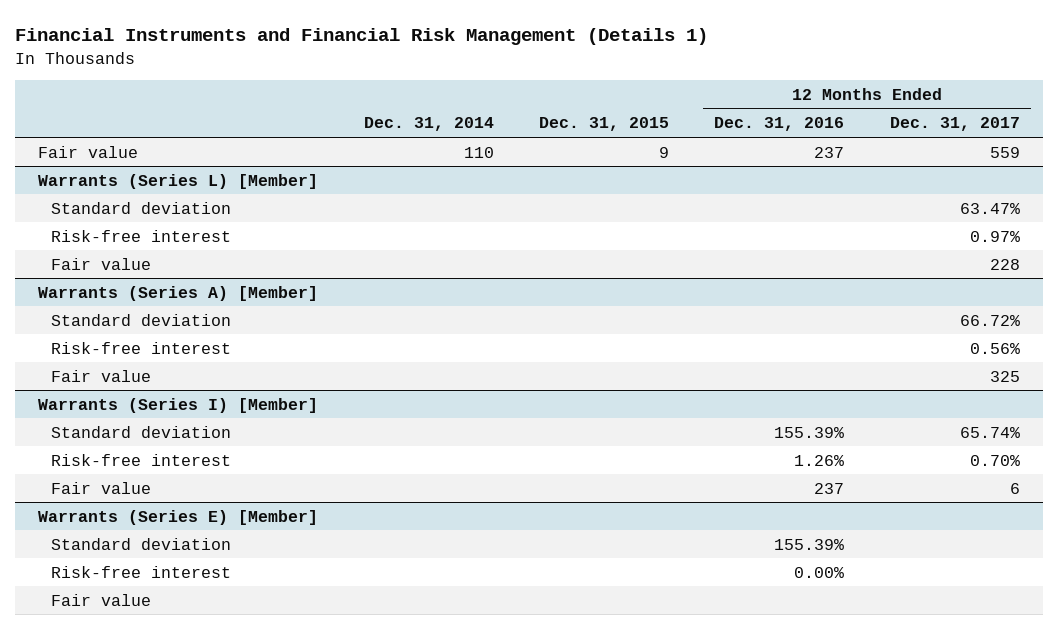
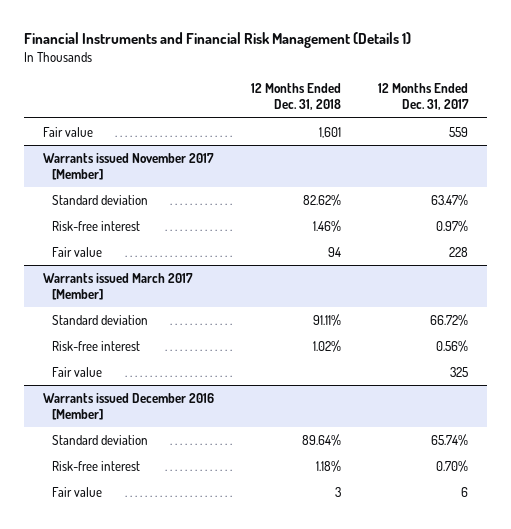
[363,117,494,132] Dec. 31, 2014 -> none
[539,117,670,132] Dec. 31, 2015 -> none
[714,117,845,132] Dec. 31, 2016 -> none
none -> [250,83,341,111] 12 Months Ended Dec. 31, 2018
[38,173,319,189] Warrants (Series L) [Member] -> [42,152,214,181] Warrants issued November 2017 [Member]
[38,285,319,301] Warrants (Series A) [Member] -> [42,272,193,301] Warrants issued March 2017 [Member]
[38,397,319,413] Warrants (Series I) [Member] -> [42,392,214,421] Warrants issued December 2016 [Member]
[38,509,319,525] Warrants (Series E) [Member] -> none
[51,537,232,550] Standard deviation -> none
[51,565,232,578] Risk-free interest -> none
[51,593,152,606] Fair value -> none

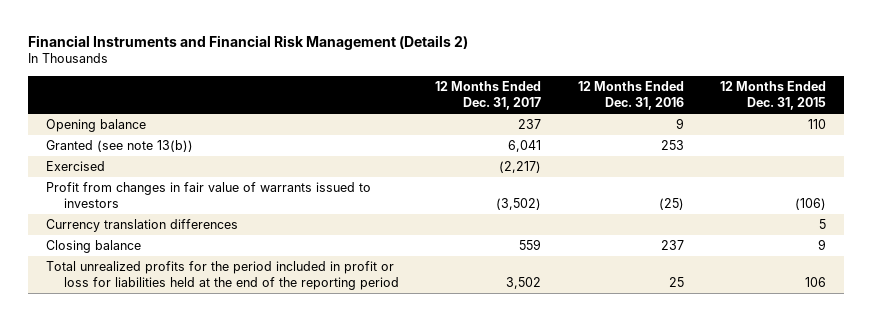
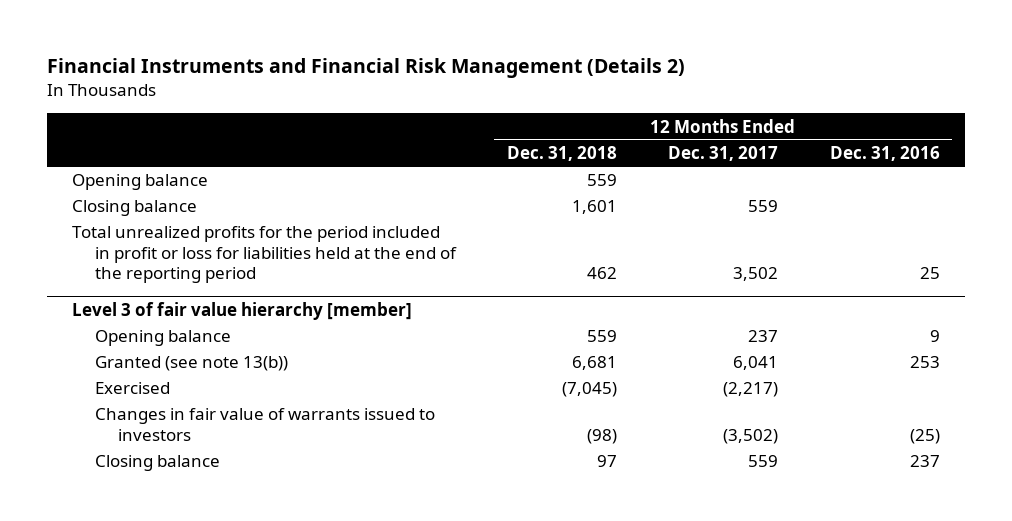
[719,80,826,110] 12 Months Ended Dec. 31, 2015 -> none
none -> [507,146,618,162] Dec. 31, 2018
none -> [72,174,209,191] Opening balance
none -> [72,200,198,217] Closing balance
[45,261,400,291] Total unrealized profits for the period included in profit or loss for liabilities held at the end of the reporting period -> [72,226,458,283] Total unrealized profits for the period included in profit or loss for liabilities held at the end of the reporting period
none -> [72,301,413,320] Level 3 of fair value hierarchy [member]
[45,219,238,233] Currency translation differences -> none
[45,182,371,209] Profit from changes in fair value of warrants issued to investors -> [95,408,436,441] Changes in fair value of warrants issued to investors

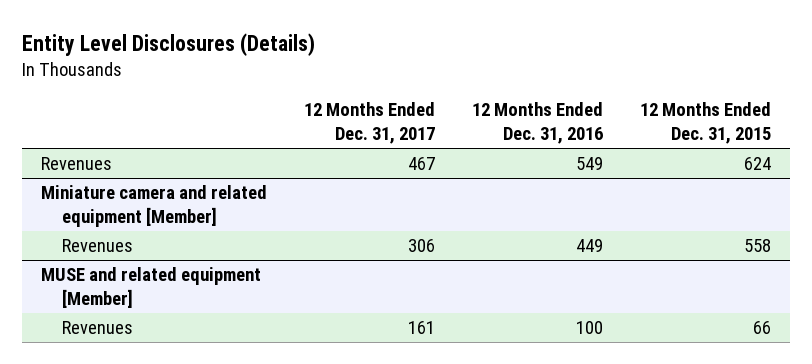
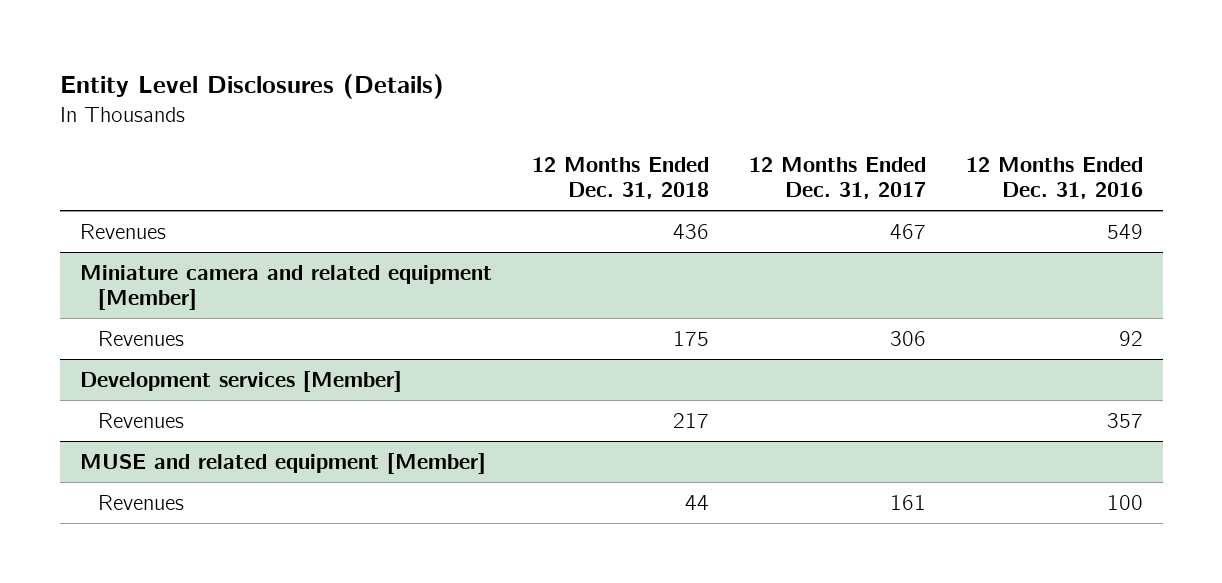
[640,102,772,145] 12 Months Ended Dec. 31, 2015 -> none
none -> [531,156,709,200] 12 Months Ended Dec. 31, 2018
[576,239,604,253] 449 -> [1118,330,1143,346] 92
none -> [79,370,402,392] Development services [Member]
none -> [97,412,184,428] Revenues

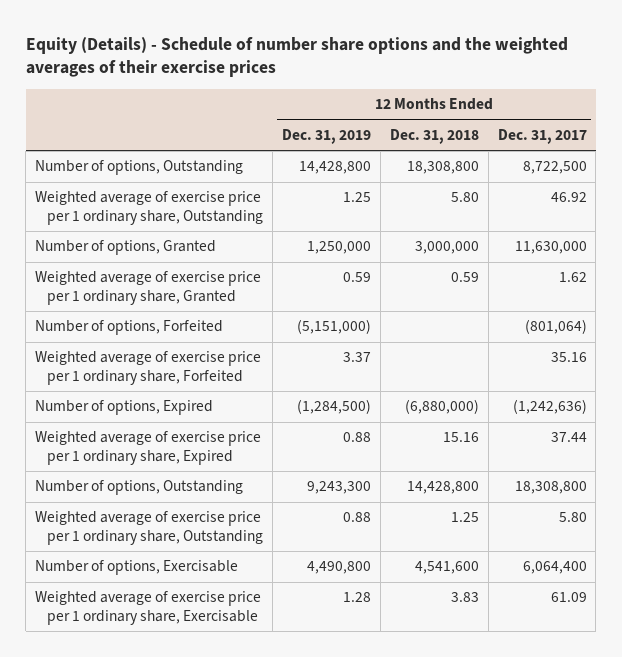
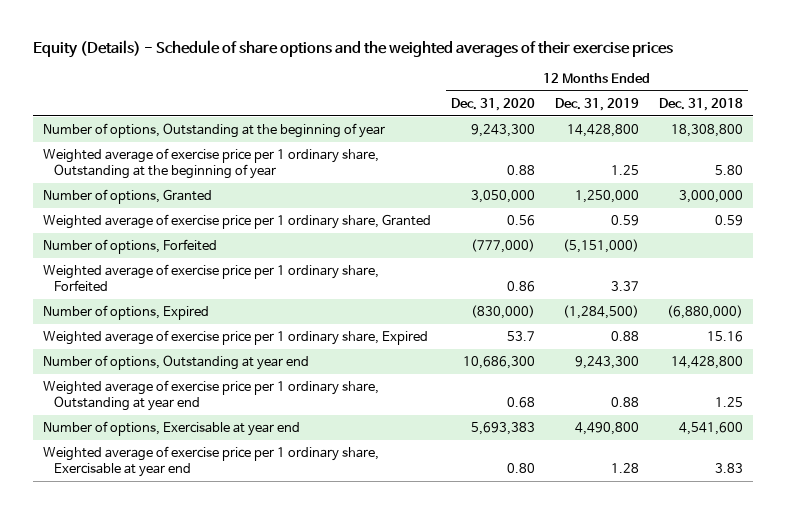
[25,36,568,78] Equity (Details) - Schedule of number share options and the weighted averages of their exercise prices -> [33,40,674,59] Equity (Details) - Schedule of share options and the weighted averages of their exercise prices
[497,128,587,144] Dec. 31, 2017 -> none
none -> [451,97,536,111] Dec. 31, 2020
[35,160,244,176] Number of options, Outstanding -> [43,123,386,139] Number of options, Outstanding at the beginning of year
[35,191,264,226] Weighted average of exercise price per 1 ordinary share, Outstanding -> [43,148,380,179] Weighted average of exercise price per 1 ordinary share, Outstanding at the beginning of year
[35,480,244,496] Number of options, Outstanding -> [43,355,310,371] Number of options, Outstanding at year end
[35,511,264,546] Weighted average of exercise price per 1 ordinary share, Outstanding -> [43,380,380,411] Weighted average of exercise price per 1 ordinary share, Outstanding at year end
[35,560,239,576] Number of options, Exercisable -> [43,421,301,437] Number of options, Exercisable at year end
[35,591,262,626] Weighted average of exercise price per 1 ordinary share, Exercisable -> [43,446,380,477] Weighted average of exercise price per 1 ordinary share, Exercisable at year end

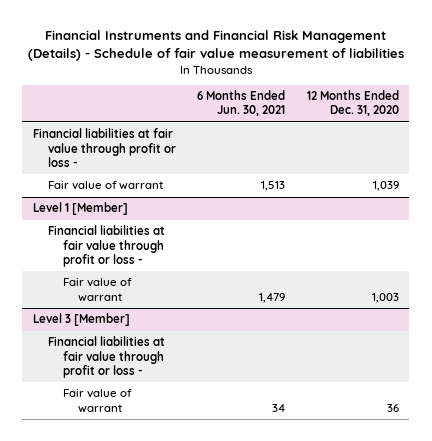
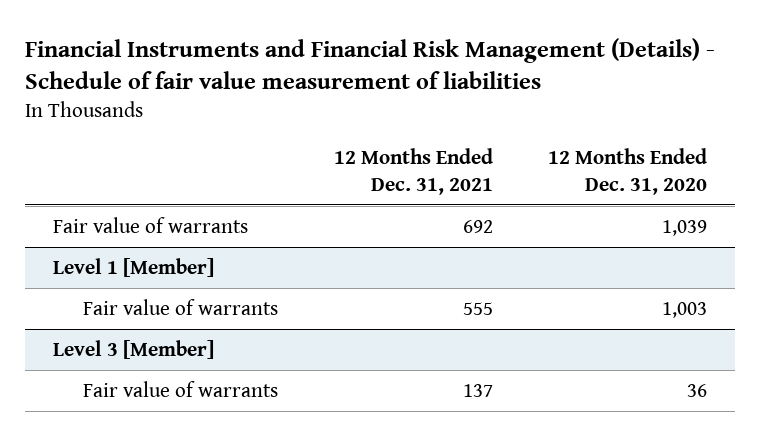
[197,90,286,117] 6 Months Ended Jun. 30, 2021 -> none
none -> [333,148,493,195] 12 Months Ended Dec. 31, 2021
[33,128,176,167] Financial liabilities at fair value through profit or loss - -> none
[47,181,163,191] Fair value of warrant -> [52,216,248,233] Fair value of warrants
[47,225,165,267] Financial liabilities at fair value through profit or loss - -> none
[62,278,132,302] Fair value of warrant -> [82,298,278,315] Fair value of warrants
[47,336,165,378] Financial liabilities at fair value through profit or loss - -> none
[62,389,132,413] Fair value of warrant -> [82,380,278,397] Fair value of warrants

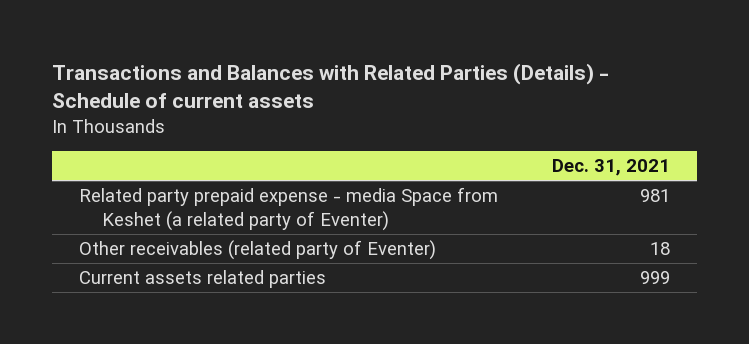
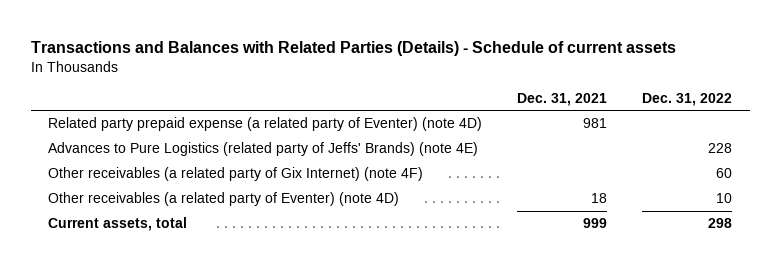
none -> [642,92,733,106] Dec. 31, 2022
[78,186,498,231] Related party prepaid expense - media Space from Keshet (a related party of Eventer) -> [48,117,483,132] Related party prepaid expense (a related party of Eventer) (note 4D)
none -> [48,142,479,157] Advances to Pure Logistics (related party of Jeffs' Brands) (note 4E)
none -> [48,167,424,182] Other receivables (a related party of Gix Internet) (note 4F)
[78,239,436,260] Other receivables (related party of Eventer) -> [48,192,400,207] Other receivables (a related party of Eventer) (note 4D)
[78,269,326,288] Current assets related parties -> [48,217,188,232] Current assets, total

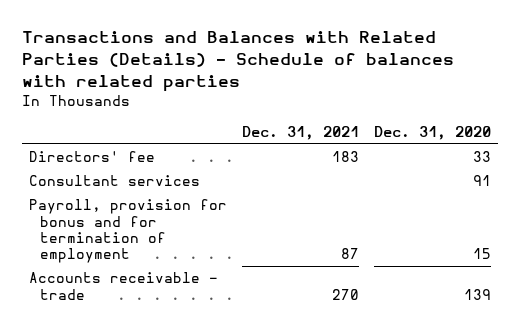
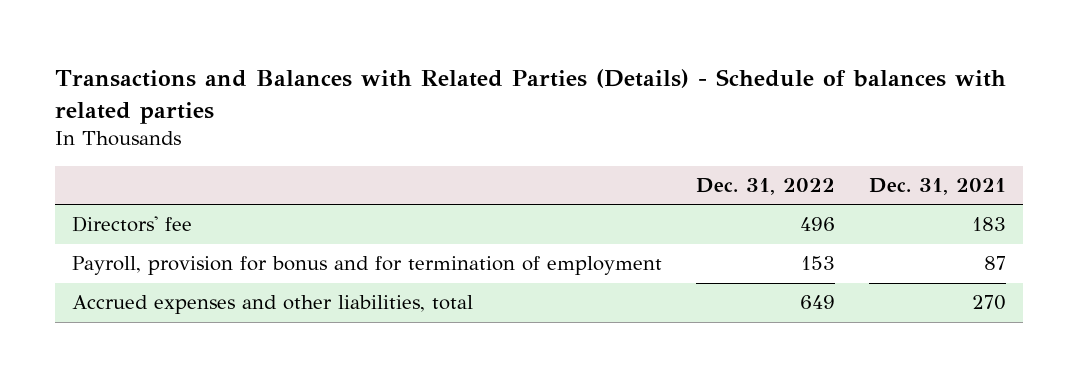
[373,126,491,141] Dec. 31, 2020 -> none
none -> [695,177,835,195] Dec. 31, 2022
[28,175,200,187] Consultant services -> none
[28,272,218,300] Accounts receivable - trade -> [71,295,473,315] Accrued expenses and other liabilities, total

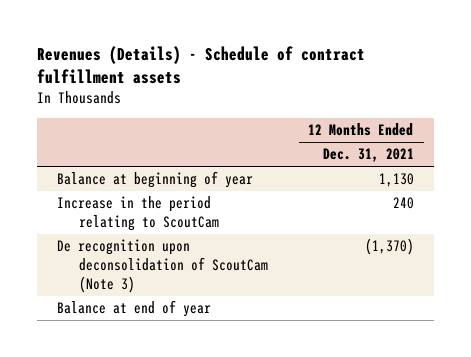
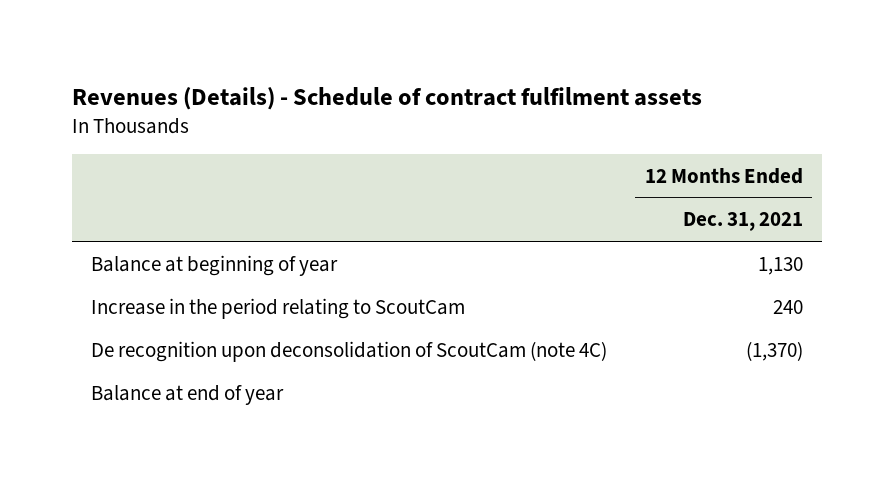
[36,45,365,84] Revenues (Details) - Schedule of contract fulfillment assets -> [72,86,703,110] Revenues (Details) - Schedule of contract fulfilment assets
[57,239,269,294] De recognition upon deconsolidation of ScoutCam (Note 3) -> [90,340,607,362] De recognition upon deconsolidation of ScoutCam (note 4C)

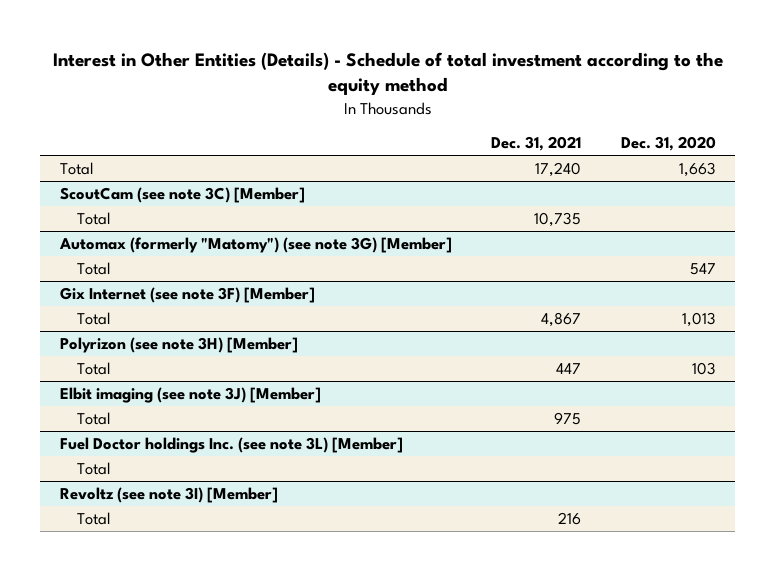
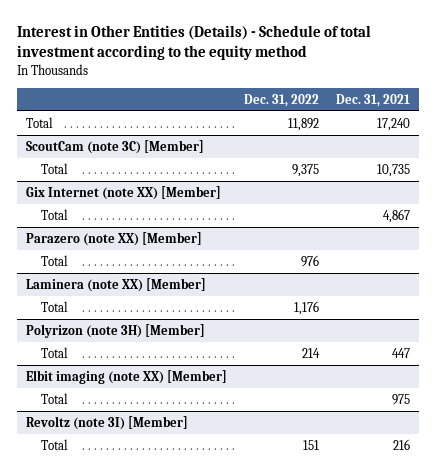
[620,136,716,152] Dec. 31, 2020 -> none
none -> [244,93,320,107] Dec. 31, 2022
[59,186,305,203] ScoutCam (see note 3C) [Member] -> [25,139,204,154] ScoutCam (note 3C) [Member]
[58,236,452,253] Automax (formerly "Matomy") (see note 3G) [Member] -> none
[76,261,110,275] Total -> none
[59,286,315,303] Gix Internet (see note 3F) [Member] -> [25,185,221,200] Gix Internet (note XX) [Member]
none -> [25,231,202,246] Parazero (note XX) [Member]
none -> [40,254,68,266] Total
none -> [25,277,206,292] Laminera (note XX) [Member]
none -> [40,300,68,312] Total
[59,336,298,353] Polyrizon (see note 3H) [Member] -> [25,323,205,338] Polyrizon (note 3H) [Member]
[59,386,321,403] Elbit imaging (see note 3J) [Member] -> [25,369,227,384] Elbit imaging (note XX) [Member]
[59,436,403,453] Fuel Doctor holdings Inc. (see note 3L) [Member] -> none
[76,461,110,475] Total -> none
[59,486,278,503] Revoltz (see note 3I) [Member] -> [25,415,188,430] Revoltz (note 3I) [Member]

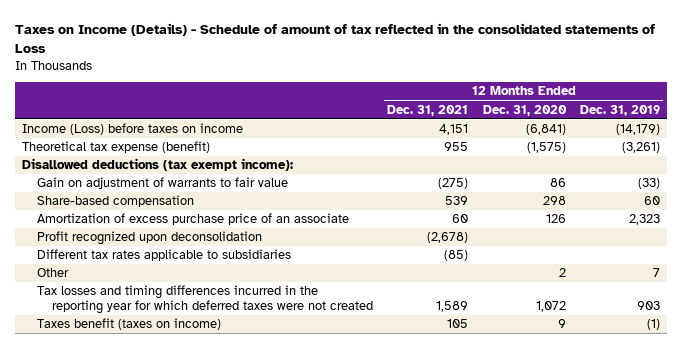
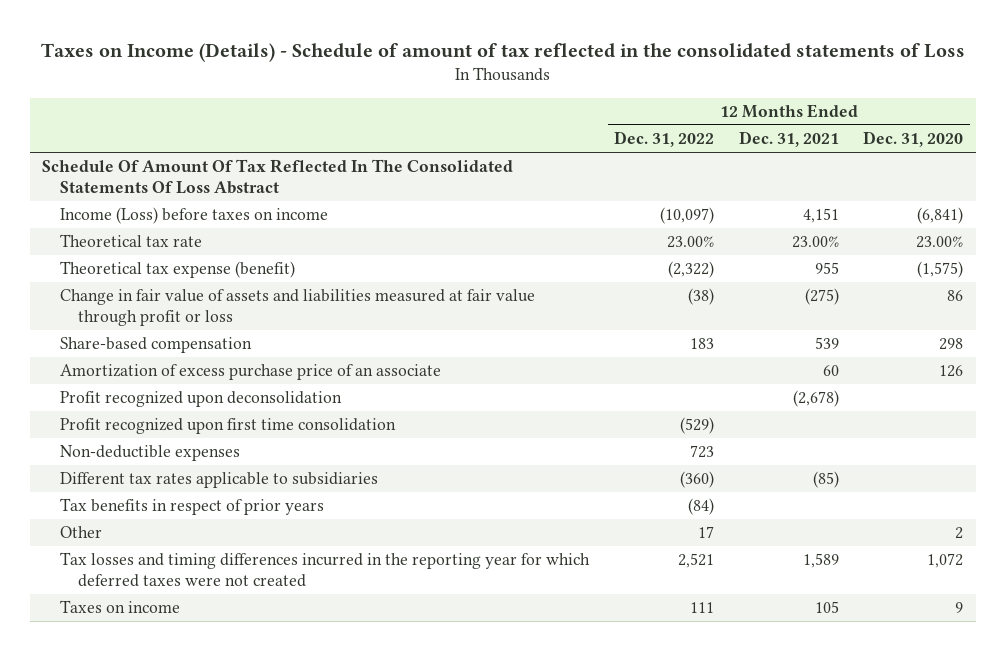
[579,104,660,116] Dec. 31, 2019 -> none
none -> [613,131,714,148] Dec. 31, 2022
none -> [42,159,514,195] Schedule Of Amount Of Tax Reflected In The Consolidated Statements Of Loss Abstract
none -> [60,234,203,248] Theoretical tax rate
[21,158,293,172] Disallowed deductions (tax exempt income): -> none
[36,177,288,190] Gain on adjustment of warrants to fair value -> [60,289,536,327] Change in fair value of assets and liabilities measured at fair value through profit or loss
none -> [60,418,397,435] Profit recognized upon first time consolidation
none -> [60,445,241,462] Non-deductible expenses
none -> [60,498,325,516] Tax benefits in respect of prior years
[36,318,221,331] Taxes benefit (taxes on income) -> [60,600,181,614] Taxes on income

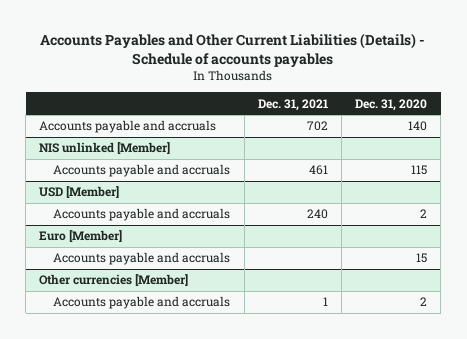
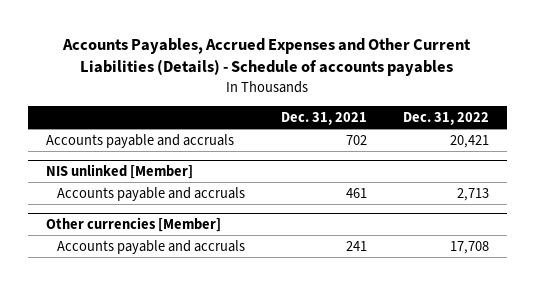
[40,32,426,67] Accounts Payables and Other Current Liabilities (Details) - Schedule of accounts payables -> [62,38,472,77] Accounts Payables, Accrued Expenses and Other Current Liabilities (Details) - Schedule of accounts payables
[355,98,428,111] Dec. 31, 2020 -> none
none -> [402,111,489,125] Dec. 31, 2022
[39,186,120,199] USD [Member] -> none
[53,208,231,222] Accounts payable and accruals -> none
[39,230,123,243] Euro [Member] -> none
[53,252,231,266] Accounts payable and accruals -> none
[322,297,328,307] 1 -> [345,240,367,251] 241

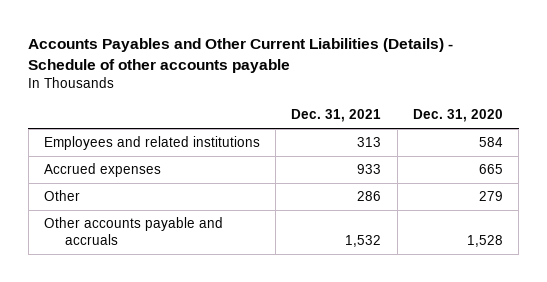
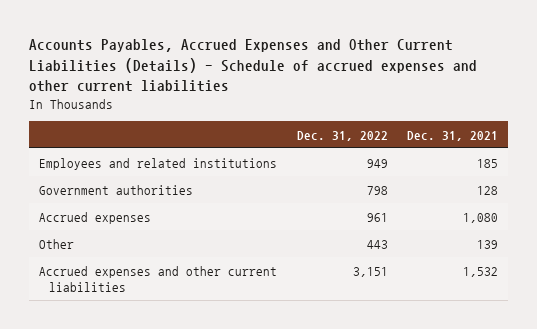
[28,38,454,73] Accounts Payables and Other Current Liabilities (Details) - Schedule of other accounts payable -> [28,39,477,93] Accounts Payables, Accrued Expenses and Other Current Liabilities (Details) - Schedule of accrued expenses and other current liabilities
[412,109,503,123] Dec. 31, 2020 -> none
none -> [296,130,388,141] Dec. 31, 2022
[357,137,382,148] 313 -> [477,158,499,168] 185
none -> [38,184,193,195] Government authorities
[357,164,382,175] 933 -> [463,212,499,223] 1,080
[357,191,382,202] 286 -> [477,239,499,249] 139
[44,217,224,245] Other accounts payable and accruals -> [38,265,277,293] Accrued expenses and other current liabilities

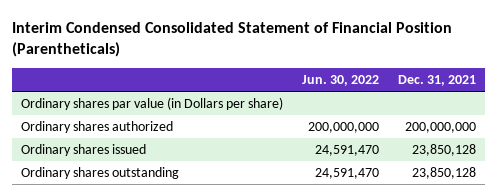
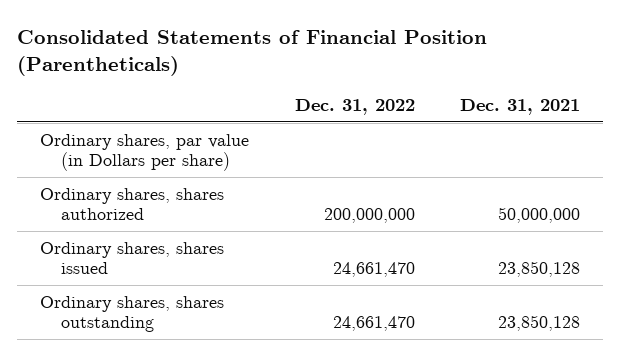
[11,22,452,58] Interim Condensed Consolidated Statement of Financial Position (Parentheticals) -> [17,30,488,77] Consolidated Statements of Financial Position (Parentheticals)
[302,75,380,87] Jun. 30, 2022 -> none
none -> [294,99,415,116] Dec. 31, 2022
[21,97,284,111] Ordinary shares par value (in Dollars per share) -> [40,133,250,172] Ordinary shares, par value (in Dollars per share)
[21,121,174,134] Ordinary shares authorized -> [40,187,225,221] Ordinary shares, shares authorized
[405,122,477,134] 200,000,000 -> [498,207,581,224] 50,000,000
[21,144,147,157] Ordinary shares issued -> [40,241,225,275] Ordinary shares, shares issued
[21,167,180,180] Ordinary shares outstanding -> [40,295,225,333] Ordinary shares, shares outstanding

